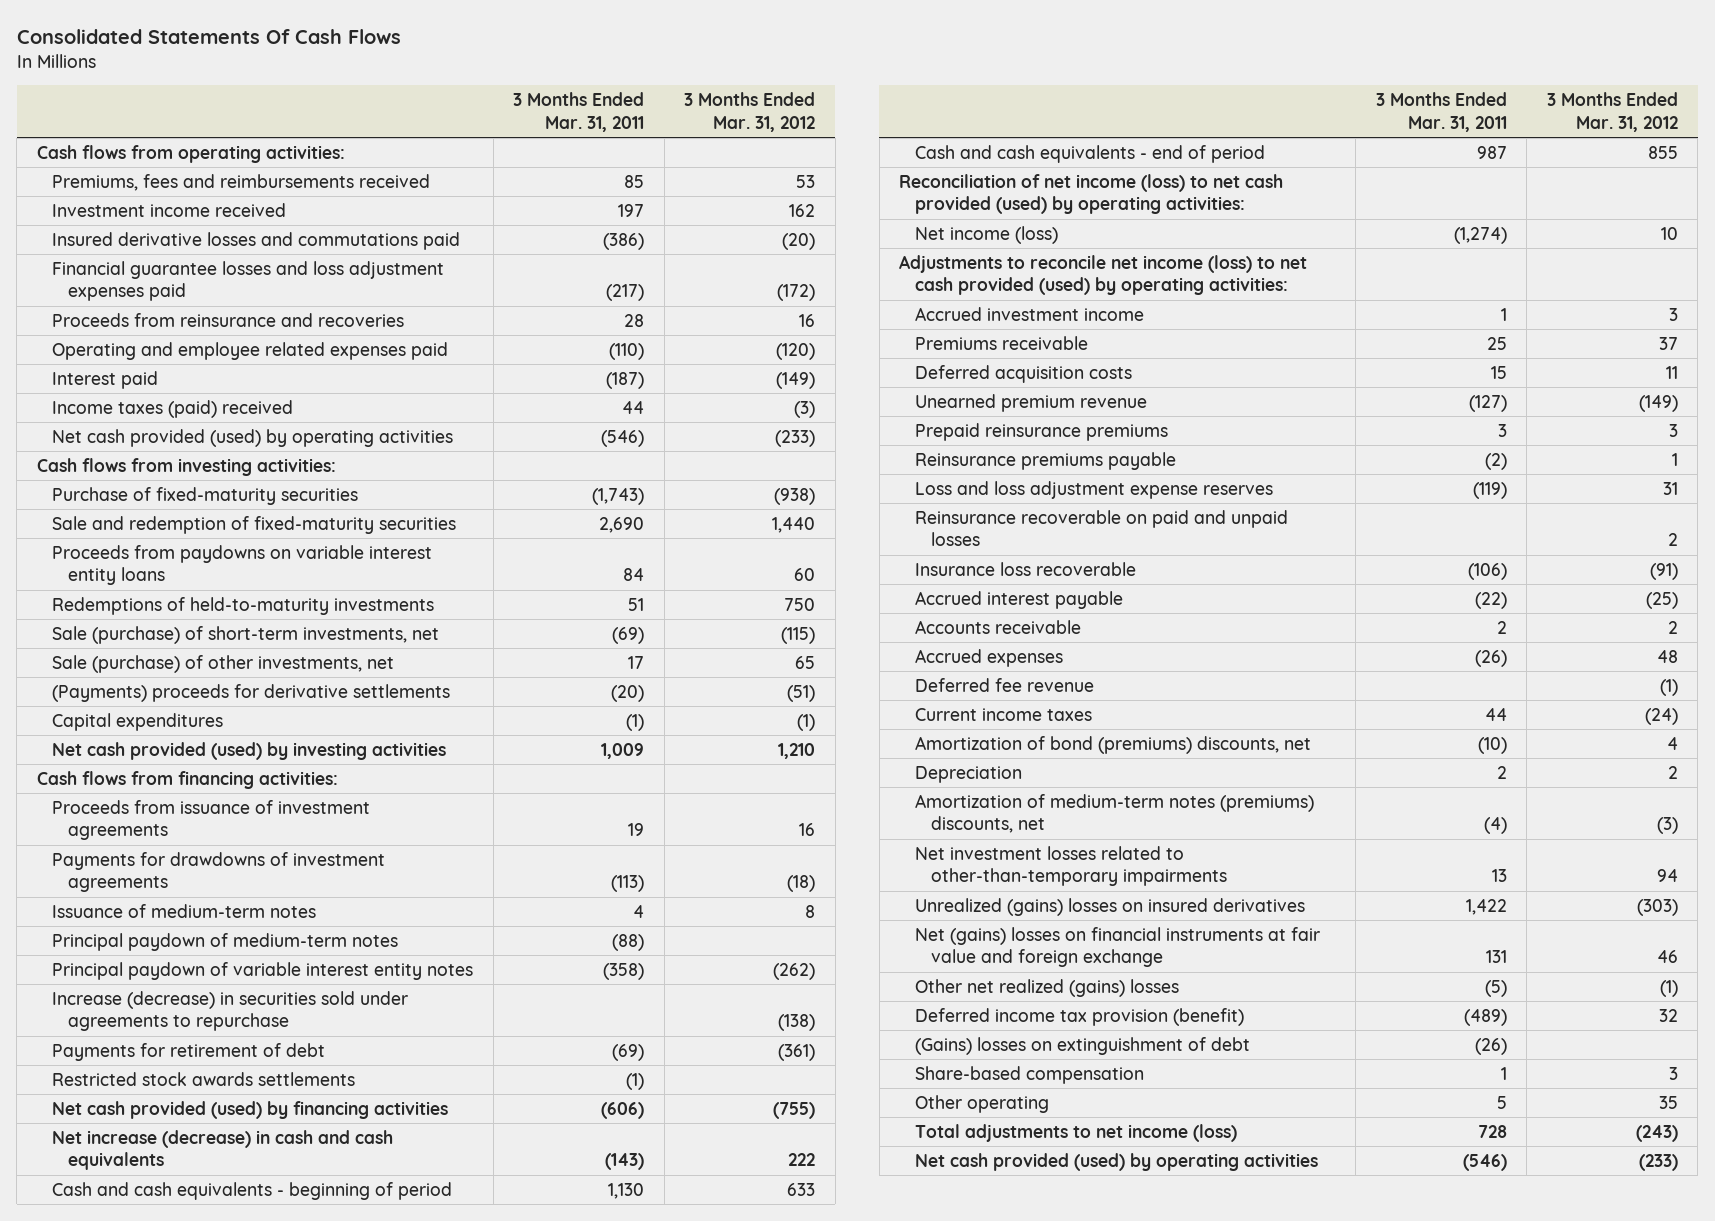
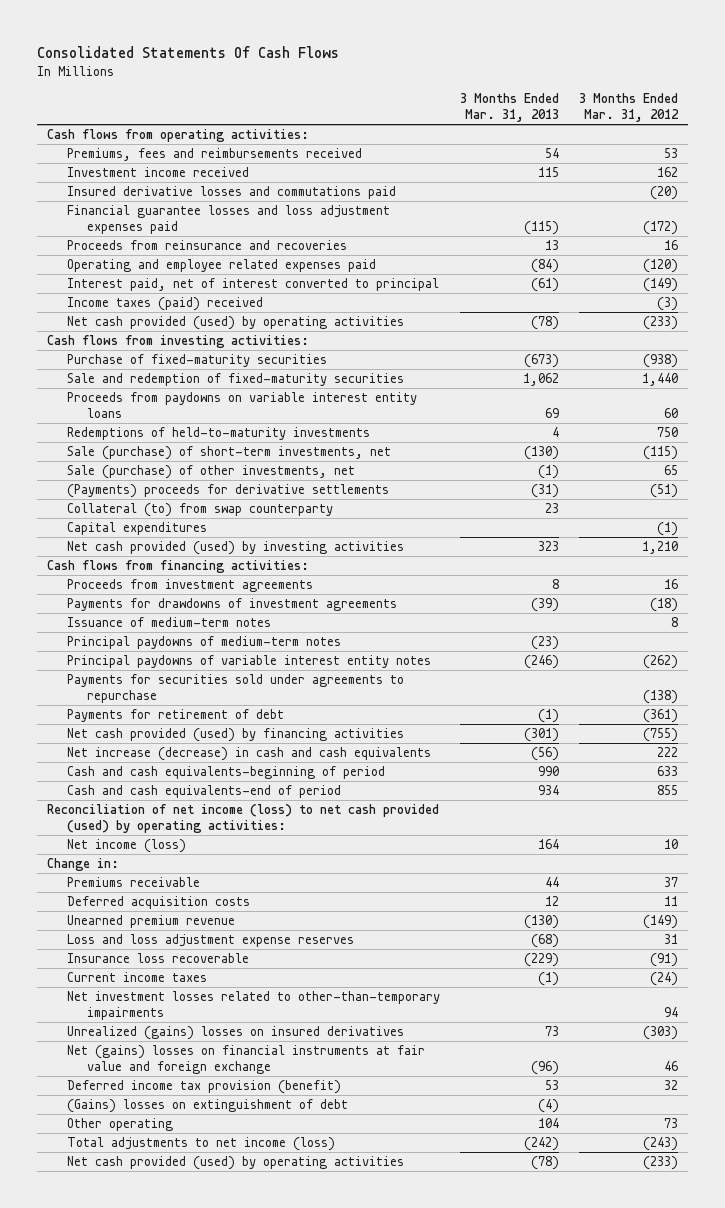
[513,92,645,132] 3 Months Ended Mar. 31, 2011 -> none
none -> [459,93,559,123] 3 Months Ended Mar. 31, 2013
[52,370,159,389] Interest paid -> [66,278,439,292] Interest paid, net of interest converted to principal
none -> [66,503,333,518] Collateral (to) from swap counterparty
[52,799,371,841] Proceeds from issuance of investment agreements -> [66,579,313,593] Proceeds from investment agreements
[52,932,399,951] Principal paydown of medium-term notes -> [66,636,341,650] Principal paydowns of medium-term notes
[52,961,474,980] Principal paydown of variable interest entity notes -> [66,655,431,669] Principal paydowns of variable interest entity notes
[52,990,409,1032] Increase (decrease) in securities sold under agreements to repurchase -> [66,674,404,704] Payments for securities sold under agreements to repurchase
[52,1071,356,1086] Restricted stock awards settlements -> none
[52,1181,453,1200] Cash and cash equivalents - beginning of period -> [66,766,385,780] Cash and cash equivalents-beginning of period
[915,144,1266,163] Cash and cash equivalents - end of period -> [66,785,341,799] Cash and cash equivalents-end of period
[899,254,1308,296] Adjustments to reconcile net income (loss) to net cash provided (used) by operating activities: -> none
[915,306,1145,321] Accrued investment income -> none
none -> [47,858,120,872] Change in:
[915,422,1169,441] Prepaid reinsurance premiums -> none
[915,451,1177,470] Reinsurance premiums payable -> none
[915,509,1289,547] Reinsurance recoverable on paid and unpaid losses -> none
[915,590,1124,609] Accrued interest payable -> none
[915,619,1082,634] Accounts receivable -> none
[915,648,1064,667] Accrued expenses -> none
[915,677,1095,692] Deferred fee revenue -> none
[915,735,1312,754] Amortization of bond (premiums) discounts, net -> none
[915,765,1023,783] Depreciation -> none
[915,793,1315,834] Amortization of medium-term notes (premiums) discounts, net -> none
[915,978,1180,997] Other net realized (gains) losses -> none
[915,1065,1145,1084] Share-based compensation -> none
[1658,1095,1678,1109] 35 -> [663,1118,678,1129] 73

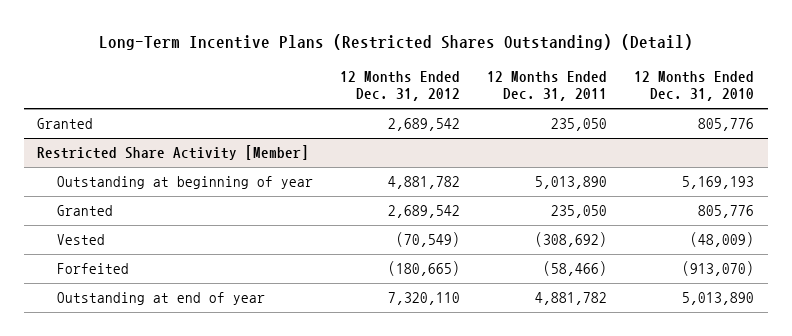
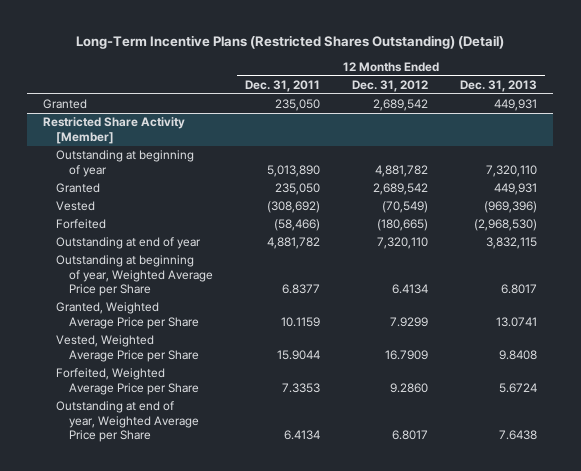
[634,70,755,102] 12 Months Ended Dec. 31, 2010 -> none
none -> [460,79,538,92] Dec. 31, 2013
none -> [56,255,213,297] Outstanding at beginning of year, Weighted Average Price per Share
none -> [56,302,199,329] Granted, Weighted Average Price per Share
none -> [56,335,199,362] Vested, Weighted Average Price per Share
none -> [56,368,199,395] Forfeited, Weighted Average Price per Share
none -> [56,401,199,443] Outstanding at end of year, Weighted Average Price per Share

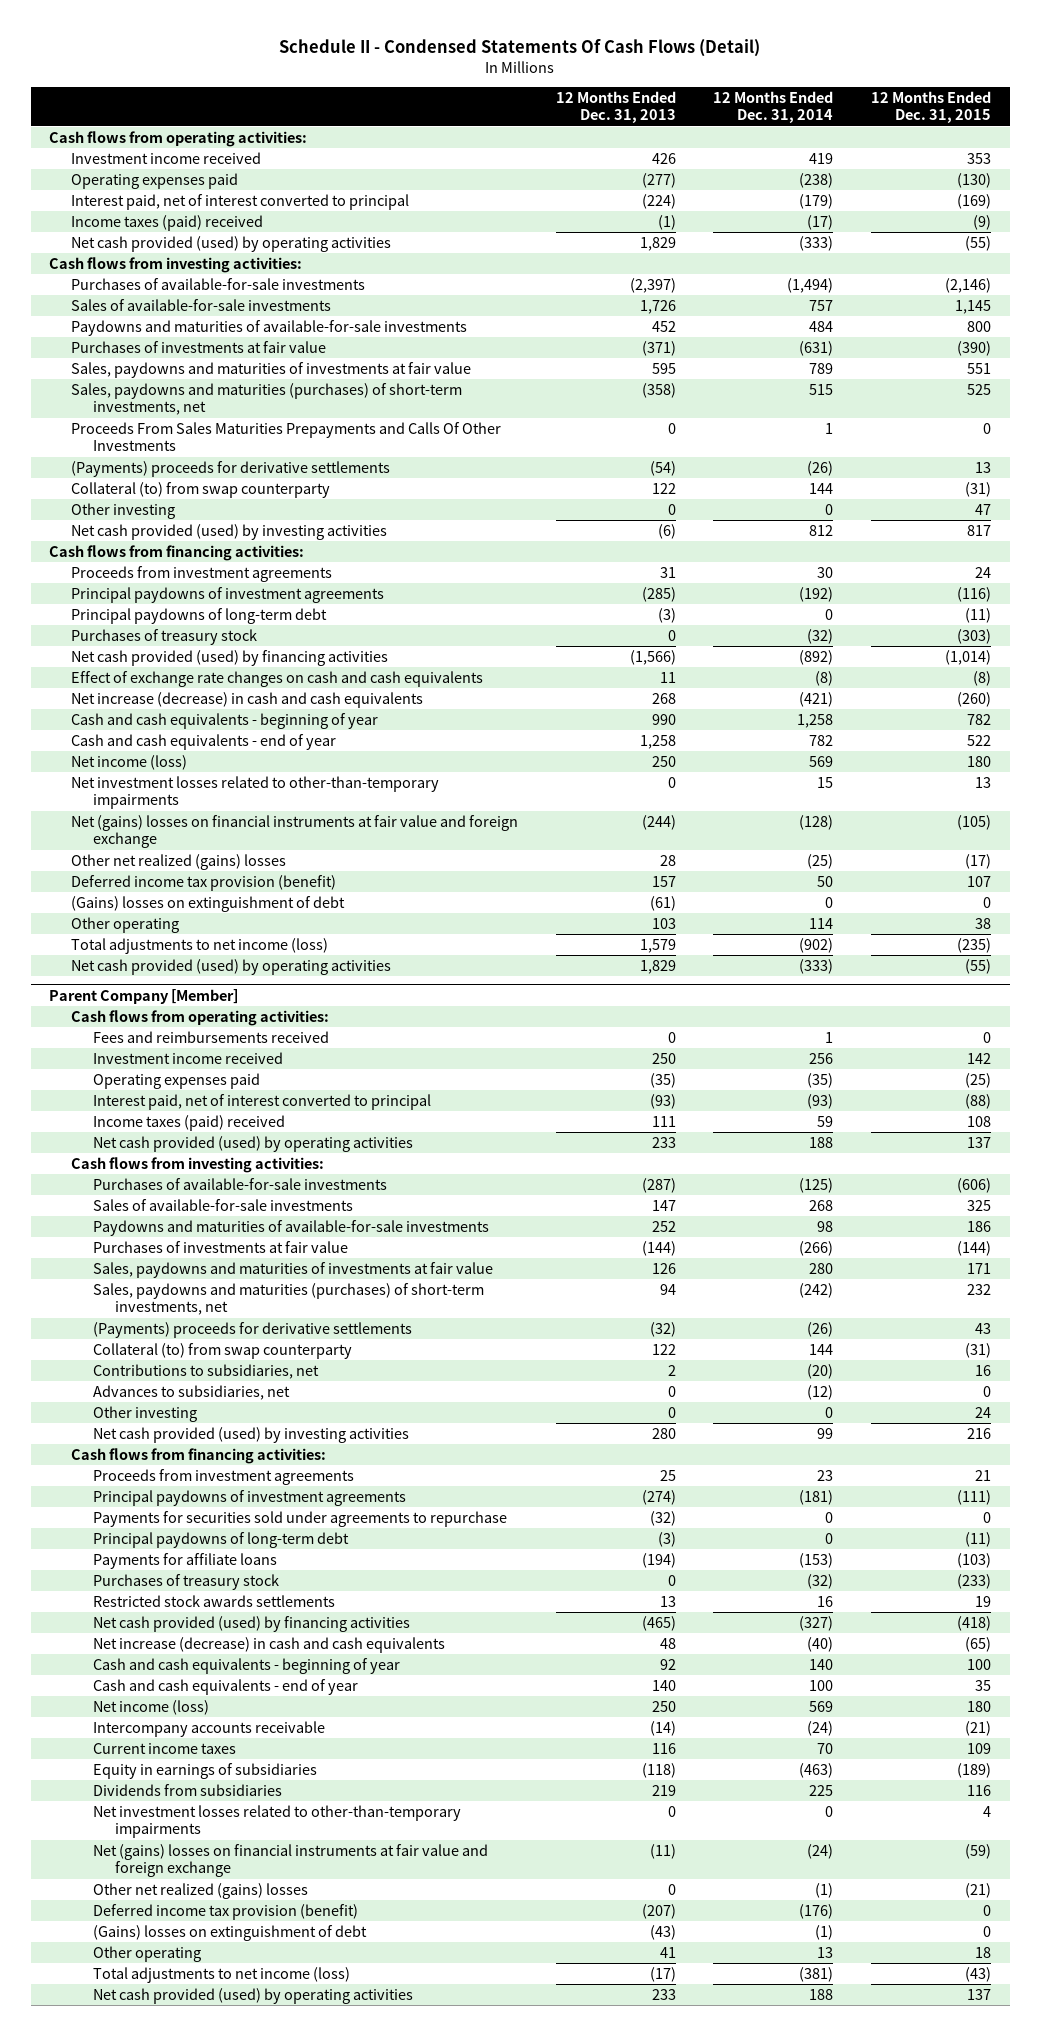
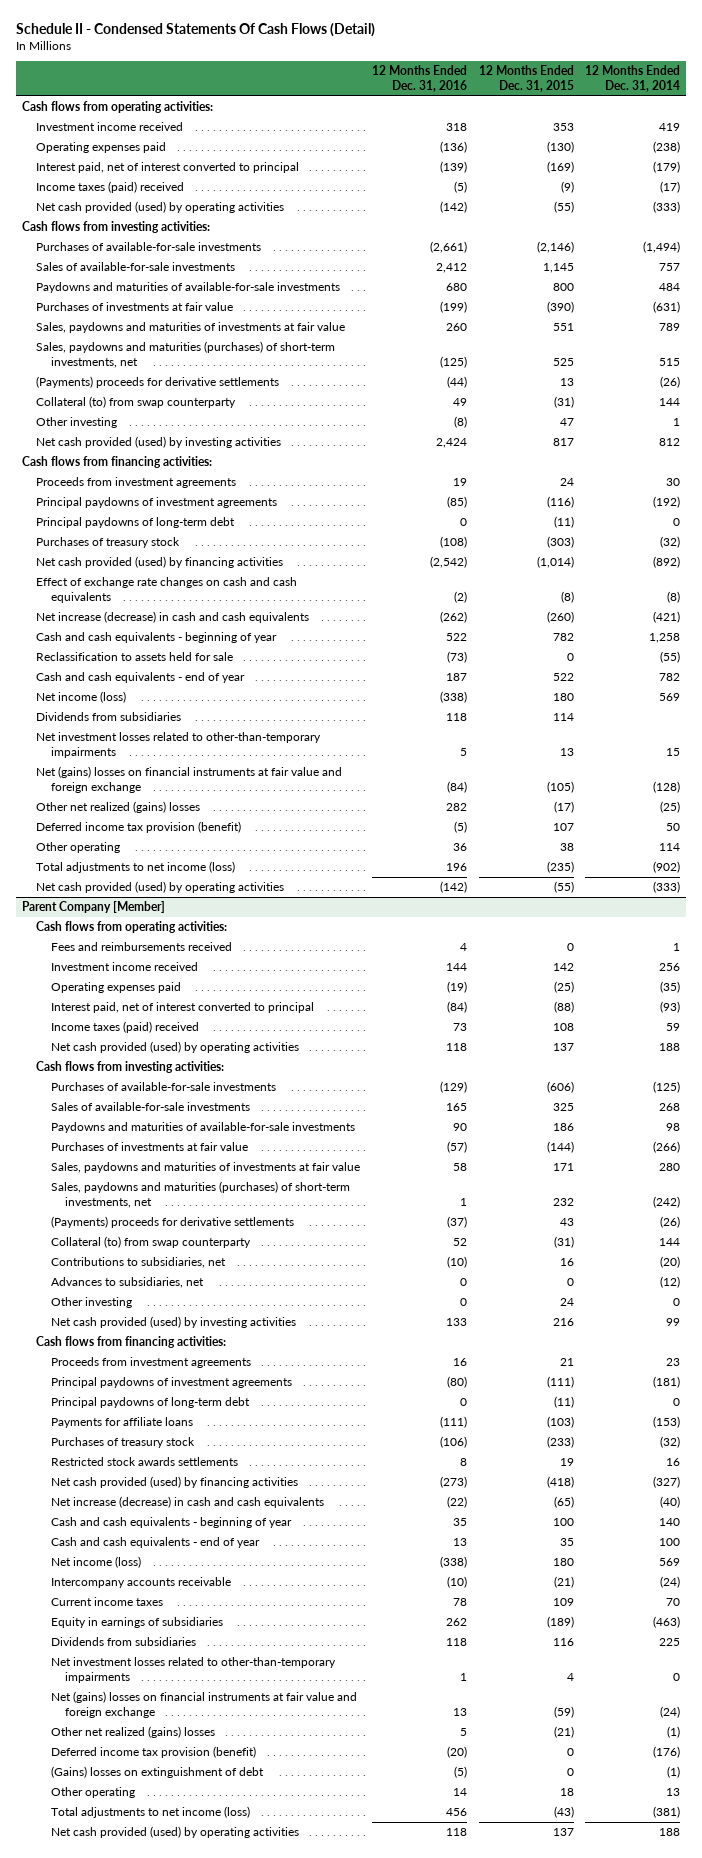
[555,91,676,124] 12 Months Ended Dec. 31, 2013 -> none
none -> [371,65,467,93] 12 Months Ended Dec. 31, 2016
[71,422,502,452] Proceeds From Sales Maturities Prepayments and Calls Of Other Investments -> none
[825,504,834,516] 0 -> [673,418,681,427] 1
none -> [36,652,234,662] Reclassification to assets held for sale
none -> [36,712,182,722] Dividends from subsidiaries
[71,896,346,913] (Gains) losses on extinguishment of debt -> none
[92,1511,507,1528] Payments for securities sold under agreements to repurchase -> none

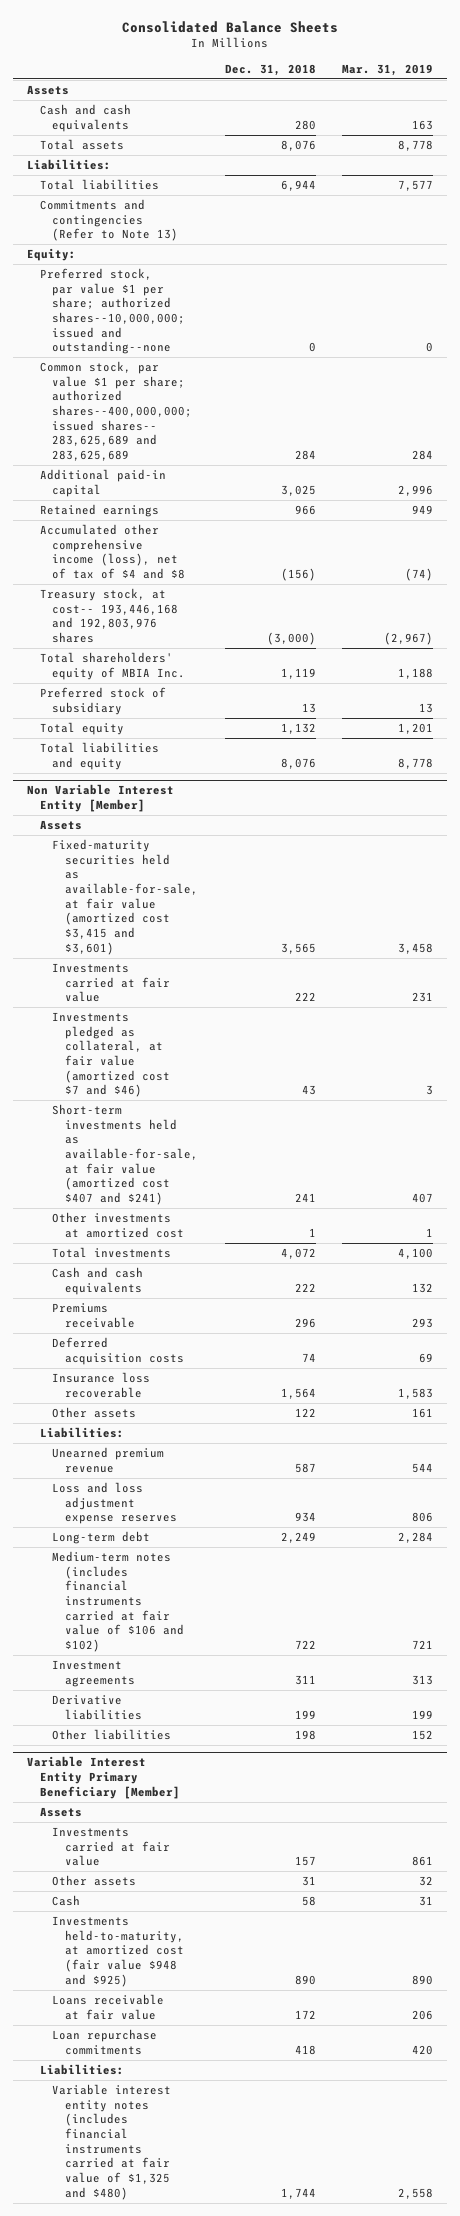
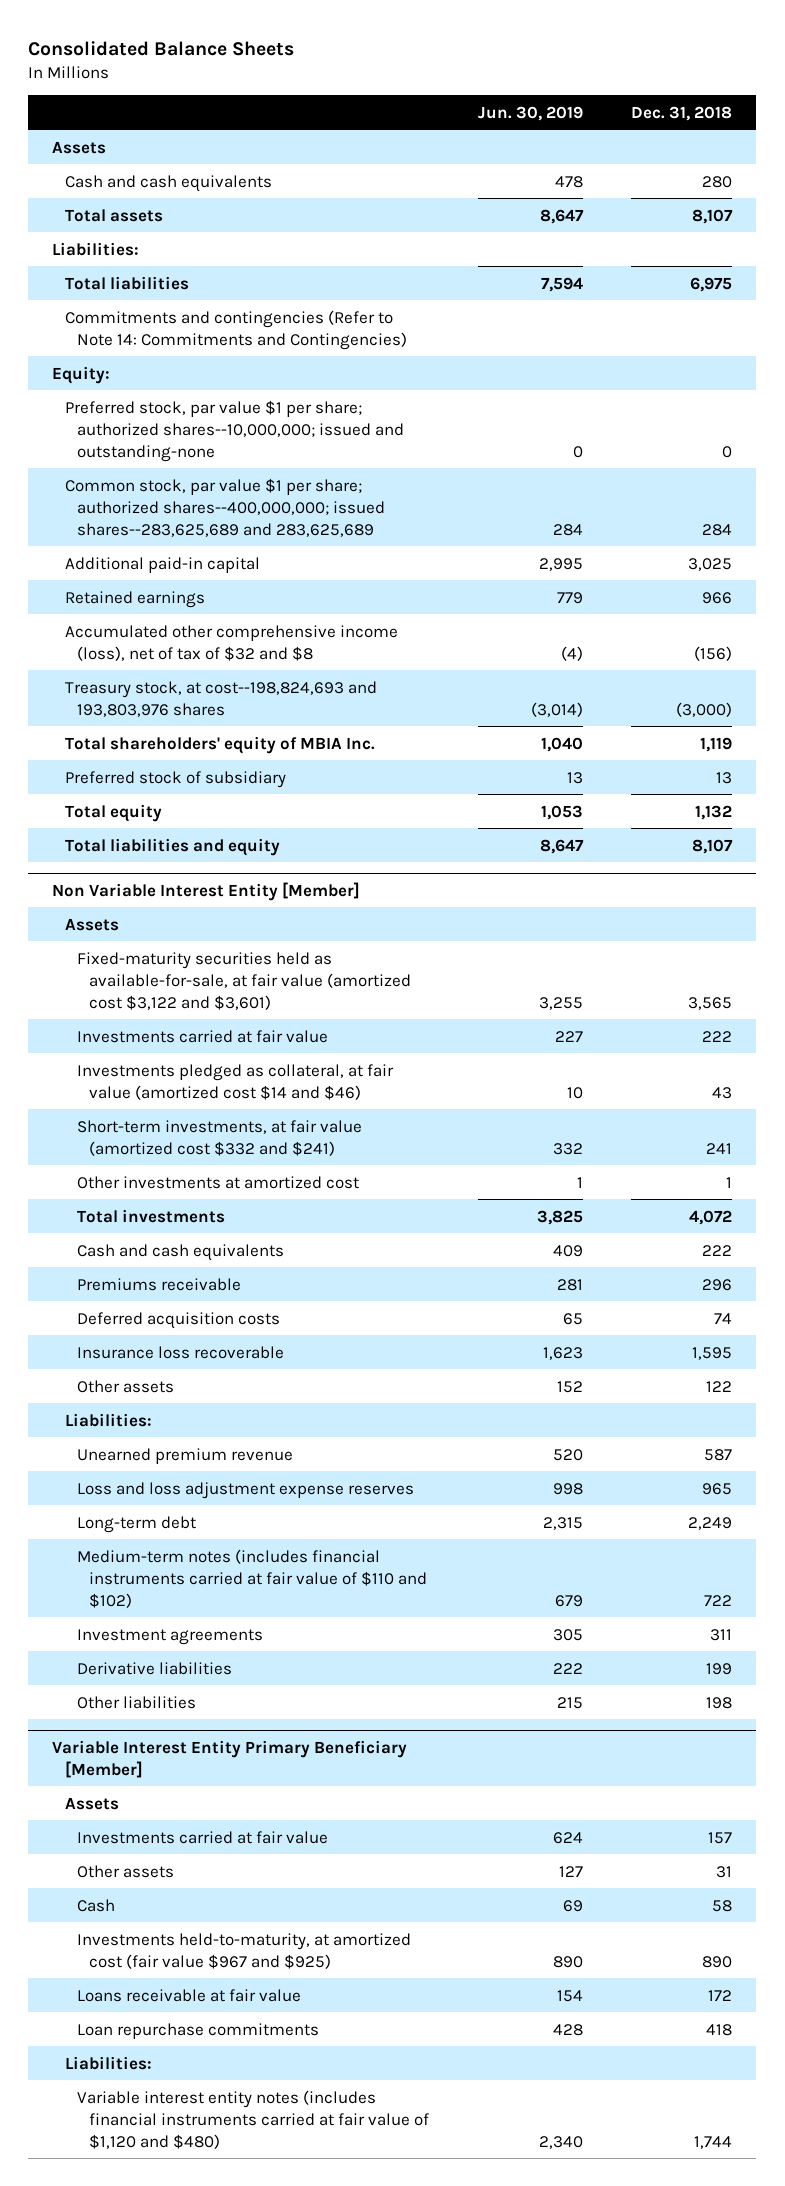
[342,64,434,77] Mar. 31, 2019 -> none
none -> [477,105,583,121] Jun. 30, 2019
[280,140,316,152] 8,076 -> [692,208,734,224] 8,107
[280,180,316,192] 6,944 -> [690,276,733,292] 6,975
[39,199,179,242] Commitments and contingencies (Refer to Note 13) -> [64,309,408,350] Commitments and contingencies (Refer to Note 14: Commitments and Contingencies)
[39,268,186,355] Preferred stock, par value $1 per share; authorized shares--10,000,000; issued and outstanding--none -> [64,399,405,462] Preferred stock, par value $1 per share; authorized shares--10,000,000; issued and outstanding-none
[39,361,193,462] Common stock, par value $1 per share; authorized shares--400,000,000; issued shares-- 283,625,689 and 283,625,689 -> [64,477,386,537] Common stock, par value $1 per share; authorized shares--400,000,000; issued shares--283,625,689 and 283,625,689
[39,524,186,580] Accumulated other comprehensive income (loss), net of tax of $4 and $8 -> [64,624,398,661] Accumulated other comprehensive income (loss), net of tax of $32 and $8
[39,588,179,644] Treasury stock, at cost-- 193,446,168 and 192,803,976 shares -> [64,680,377,717] Treasury stock, at cost--198,824,693 and 193,803,976 shares
[280,757,316,769] 8,076 -> [692,838,734,854] 8,107
[52,839,199,955] Fixed-maturity securities held as available-for-sale, at fair value (amortized cost $3,415 and $3,601) -> [77,951,412,1010] Fixed-maturity securities held as available-for-sale, at fair value (amortized cost $3,122 and $3,601)
[52,1012,171,1098] Investments pledged as collateral, at fair value (amortized cost $7 and $46) -> [77,1063,395,1100] Investments pledged as collateral, at fair value (amortized cost $14 and $46)
[52,1104,199,1206] Short-term investments held as available-for-sale, at fair value (amortized cost $407 and $241) -> [77,1119,363,1156] Short-term investments, at fair value (amortized cost $332 and $241)
[280,1387,316,1399] 1,564 -> [692,1346,733,1360] 1,595
[294,1512,316,1523] 934 -> [702,1482,733,1495] 965
[52,1551,185,1653] Medium-term notes (includes financial instruments carried at fair value of $106 and $102) -> [77,1548,428,1608] Medium-term notes (includes financial instruments carried at fair value of $110 and $102)
[52,1916,185,1987] Investments held-to-maturity, at amortized cost (fair value $948 and $925) -> [77,1932,412,1969] Investments held-to-maturity, at amortized cost (fair value $967 and $925)
[52,2084,172,2200] Variable interest entity notes (includes financial instruments carried at fair value of $1,325 and $480) -> [77,2089,430,2149] Variable interest entity notes (includes financial instruments carried at fair value of $1,120 and $480)

